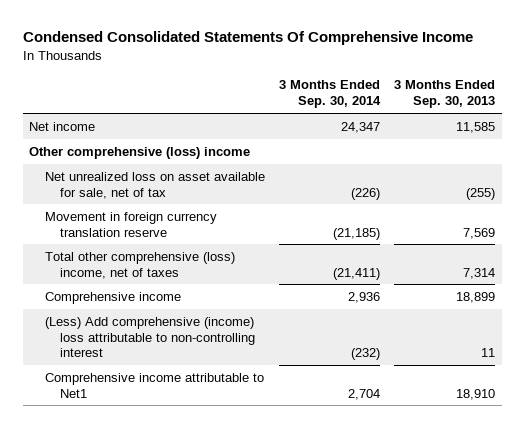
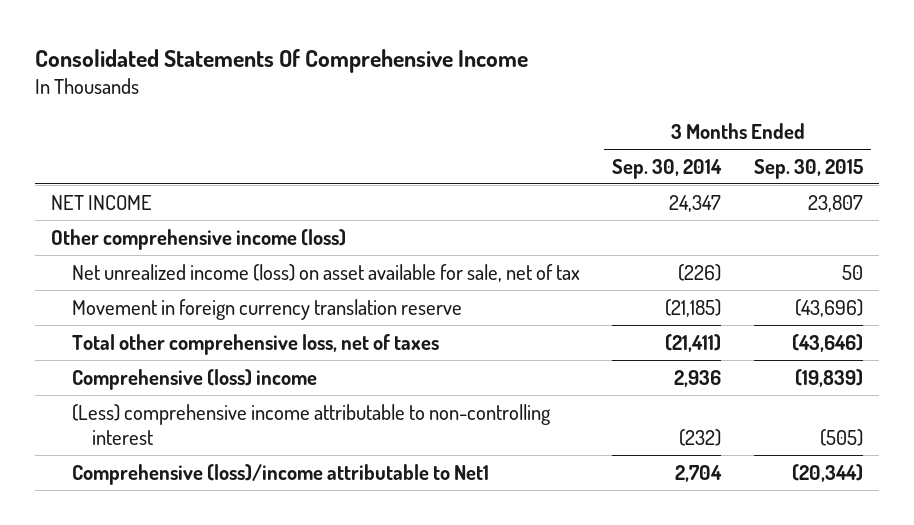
[22,31,473,46] Condensed Consolidated Statements Of Comprehensive Income -> [35,48,529,73] Consolidated Statements Of Comprehensive Income
[393,80,495,109] 3 Months Ended Sep. 30, 2013 -> none
none -> [753,159,863,180] Sep. 30, 2015
[29,121,96,131] Net income -> [51,194,153,210] NET INCOME
[29,146,251,159] Other comprehensive (loss) income -> [51,228,347,250] Other comprehensive income (loss)
[44,171,265,199] Net unrealized loss on asset available for sale, net of tax -> [71,263,580,282] Net unrealized income (loss) on asset available for sale, net of tax
[44,251,235,279] Total other comprehensive (loss) income, net of taxes -> [71,333,439,355] Total other comprehensive loss, net of taxes
[44,291,181,304] Comprehensive income -> [71,368,317,390] Comprehensive (loss) income
[44,316,255,358] (Less) Add comprehensive (income) loss attributable to non-controlling interest -> [71,403,551,445] (Less) comprehensive income attributable to non-controlling interest
[44,372,264,398] Comprehensive income attributable to Net1 -> [71,463,489,485] Comprehensive (loss)/income attributable to Net1

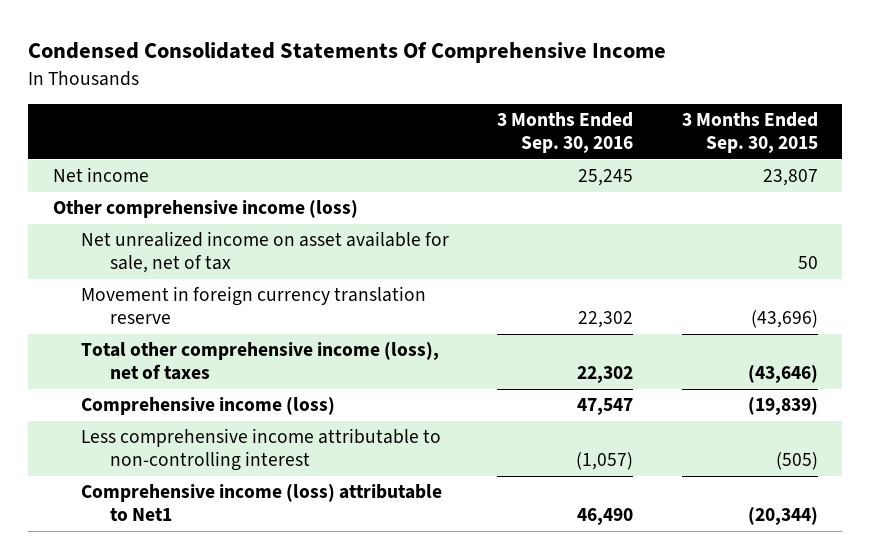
[35,48,529,73] Consolidated Statements Of Comprehensive Income -> [28,42,667,64] Condensed Consolidated Statements Of Comprehensive Income
[612,159,723,180] Sep. 30, 2014 -> none
none -> [497,112,634,154] 3 Months Ended Sep. 30, 2016
[51,194,153,210] NET INCOME -> [52,167,149,183] Net income
[71,263,580,282] Net unrealized income (loss) on asset available for sale, net of tax -> [81,231,450,274] Net unrealized income on asset available for sale, net of tax
[71,333,439,355] Total other comprehensive loss, net of taxes -> [81,342,440,381] Total other comprehensive income (loss), net of taxes
[71,368,317,390] Comprehensive (loss) income -> [81,397,336,416] Comprehensive income (loss)
[71,403,551,445] (Less) comprehensive income attributable to non-controlling interest -> [81,428,442,472] Less comprehensive income attributable to non-controlling interest
[71,463,489,485] Comprehensive (loss)/income attributable to Net1 -> [81,484,443,522] Comprehensive income (loss) attributable to Net1

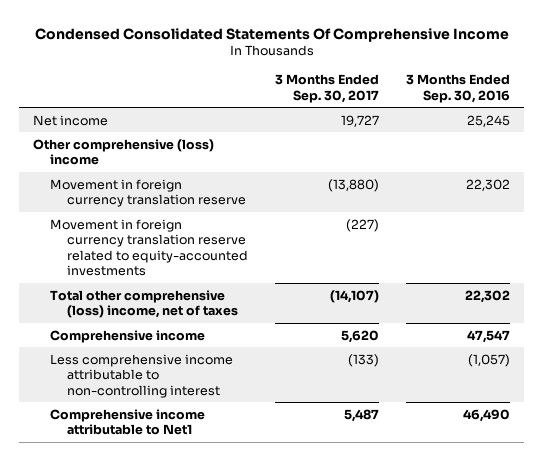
[681,112,818,154] 3 Months Ended Sep. 30, 2015 -> none
none -> [275,74,380,103] 3 Months Ended Sep. 30, 2017
[81,231,450,274] Net unrealized income on asset available for sale, net of tax -> none
[52,200,358,219] Other comprehensive income (loss) -> [32,138,214,166] Other comprehensive (loss) income
none -> [50,218,249,277] Movement in foreign currency translation reserve related to equity-accounted investments
[81,342,440,381] Total other comprehensive income (loss), net of taxes -> [50,289,239,319] Total other comprehensive (loss) income, net of taxes
[81,397,336,416] Comprehensive income (loss) -> [50,329,206,343] Comprehensive income
[81,484,443,522] Comprehensive income (loss) attributable to Net1 -> [50,408,206,436] Comprehensive income attributable to Net1

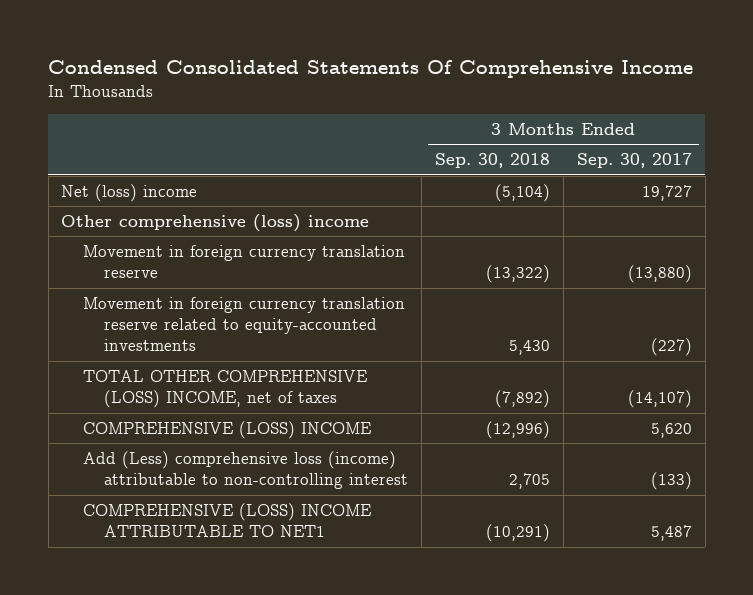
[406,74,511,103] 3 Months Ended Sep. 30, 2016 -> none
none -> [435,153,551,169] Sep. 30, 2018
[32,114,108,126] Net income -> [61,184,198,203] Net (loss) income
[50,289,239,319] Total other comprehensive (loss) income, net of taxes -> [82,370,367,409] TOTAL OTHER COMPREHENSIVE (LOSS) INCOME, net of taxes
[50,329,206,343] Comprehensive income -> [82,421,371,440] COMPREHENSIVE (LOSS) INCOME
[50,353,234,398] Less comprehensive income attributable to non-controlling interest -> [82,451,409,490] Add (Less) comprehensive loss (income) attributable to non-controlling interest
[50,408,206,436] Comprehensive income attributable to Net1 -> [82,503,371,538] COMPREHENSIVE (LOSS) INCOME ATTRIBUTABLE TO NET1

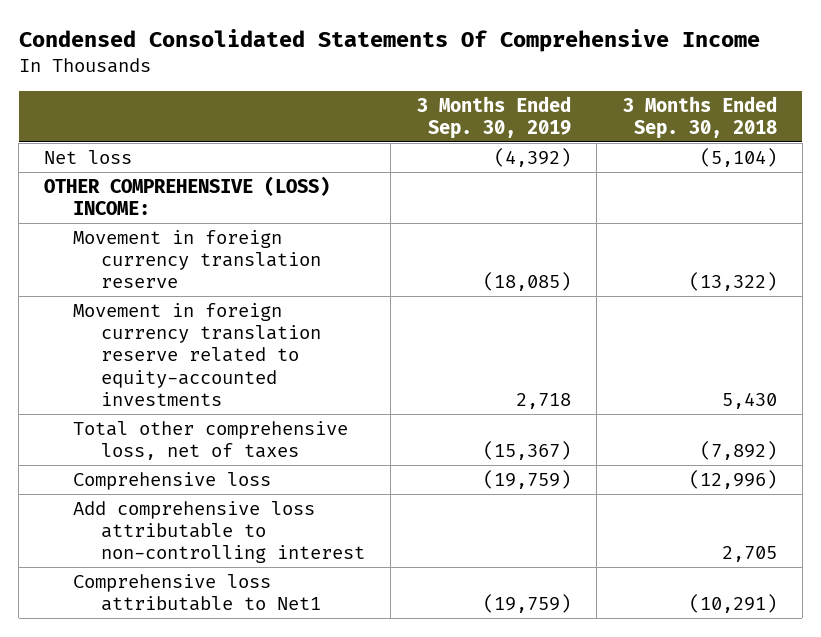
[576,153,692,169] Sep. 30, 2017 -> none
none -> [416,95,571,139] 3 Months Ended Sep. 30, 2019
[61,184,198,203] Net (loss) income -> [44,149,133,164] Net loss
[61,214,370,233] Other comprehensive (loss) income -> [44,175,331,216] OTHER COMPREHENSIVE (LOSS) INCOME:
[82,370,367,409] TOTAL OTHER COMPREHENSIVE (LOSS) INCOME, net of taxes -> [72,420,348,461] Total other comprehensive loss, net of taxes
[82,421,371,440] COMPREHENSIVE (LOSS) INCOME -> [72,471,271,490] Comprehensive loss
[82,451,409,490] Add (Less) comprehensive loss (income) attributable to non-controlling interest -> [72,500,365,564] Add comprehensive loss attributable to non-controlling interest
[82,503,371,538] COMPREHENSIVE (LOSS) INCOME ATTRIBUTABLE TO NET1 -> [72,573,321,612] Comprehensive loss attributable to Net1

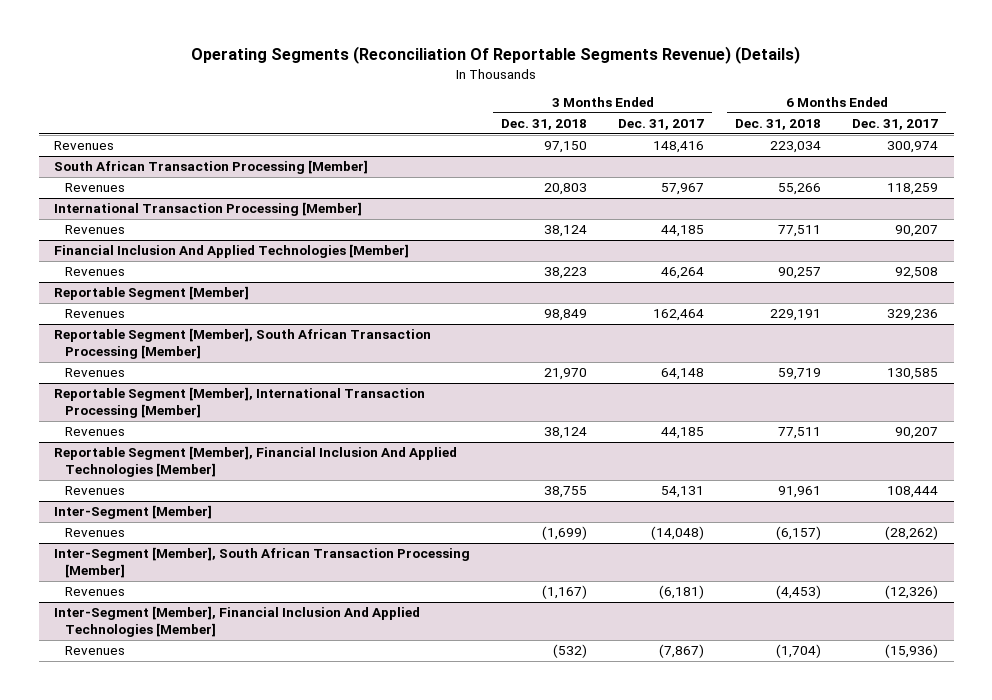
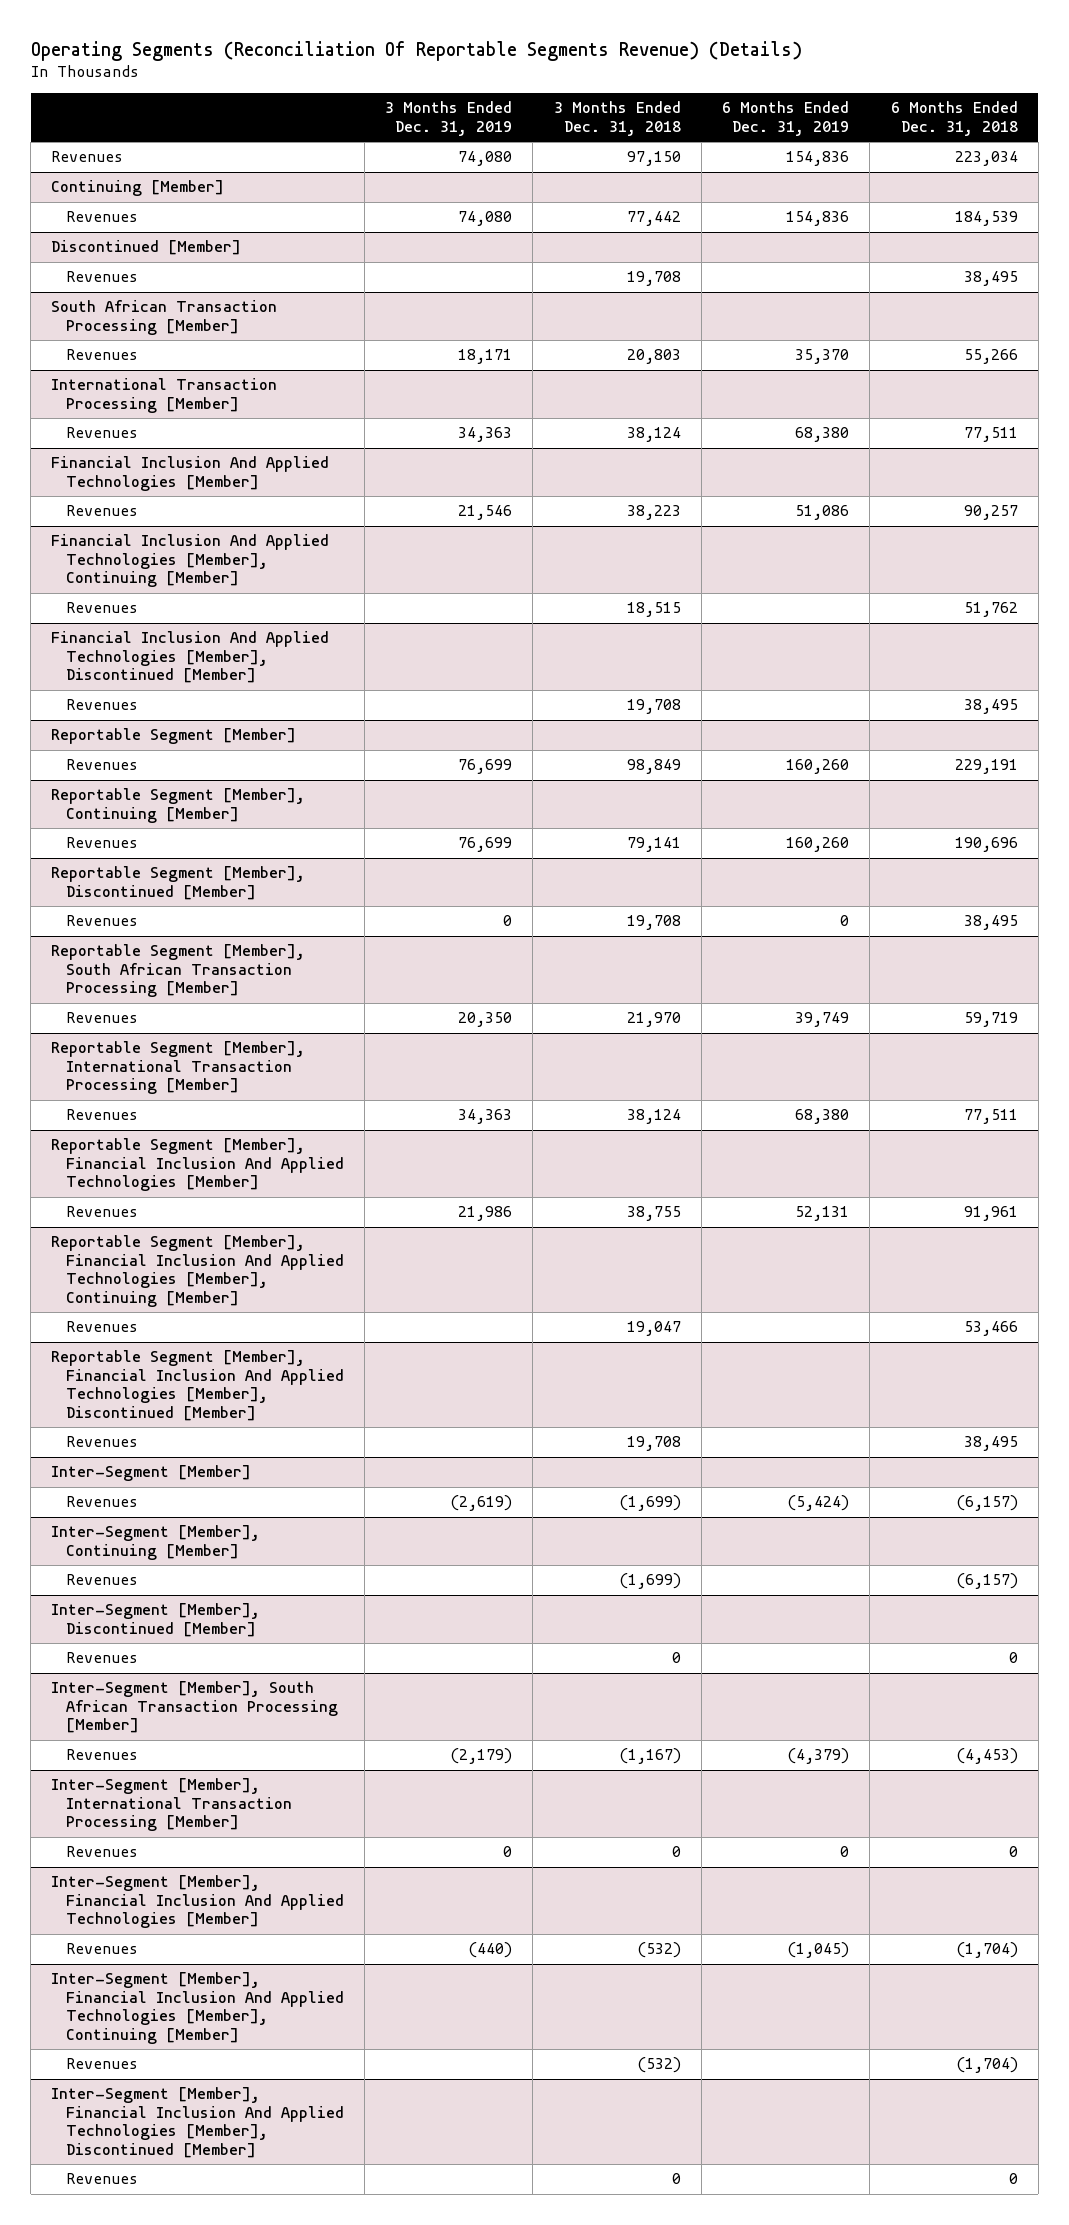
[618,119,705,131] Dec. 31, 2017 -> none
[852,119,939,131] Dec. 31, 2017 -> none
none -> [385,101,513,136] 3 Months Ended Dec. 31, 2019
none -> [722,101,850,136] 6 Months Ended Dec. 31, 2019
none -> [51,180,225,197] Continuing [Member]
none -> [65,211,138,223] Revenues
none -> [51,240,242,256] Discontinued [Member]
none -> [65,271,138,283] Revenues
none -> [51,534,330,588] Financial Inclusion And Applied Technologies [Member], Continuing [Member]
none -> [65,602,138,614] Revenues
none -> [51,631,330,684] Financial Inclusion And Applied Technologies [Member], Discontinued [Member]
none -> [65,699,138,711] Revenues
none -> [51,788,306,823] Reportable Segment [Member], Continuing [Member]
none -> [65,837,138,849] Revenues
none -> [51,866,306,900] Reportable Segment [Member], Discontinued [Member]
none -> [65,915,138,927] Revenues
none -> [51,1235,344,1307] Reportable Segment [Member], Financial Inclusion And Applied Technologies [Member], Continuing [Member]
none -> [65,1321,138,1333] Revenues
none -> [51,1350,344,1421] Reportable Segment [Member], Financial Inclusion And Applied Technologies [Member], Discontinued [Member]
none -> [65,1436,138,1448] Revenues
none -> [51,1525,261,1560] Inter-Segment [Member], Continuing [Member]
none -> [65,1574,138,1586] Revenues
none -> [51,1603,261,1637] Inter-Segment [Member], Discontinued [Member]
none -> [65,1652,138,1664] Revenues
none -> [51,1778,292,1832] Inter-Segment [Member], International Transaction Processing [Member]
none -> [65,1846,138,1858] Revenues
none -> [51,1972,344,2044] Inter-Segment [Member], Financial Inclusion And Applied Technologies [Member], Continuing [Member]
none -> [65,2058,138,2070] Revenues
none -> [51,2087,344,2158] Inter-Segment [Member], Financial Inclusion And Applied Technologies [Member], Discontinued [Member]
none -> [65,2173,138,2185] Revenues

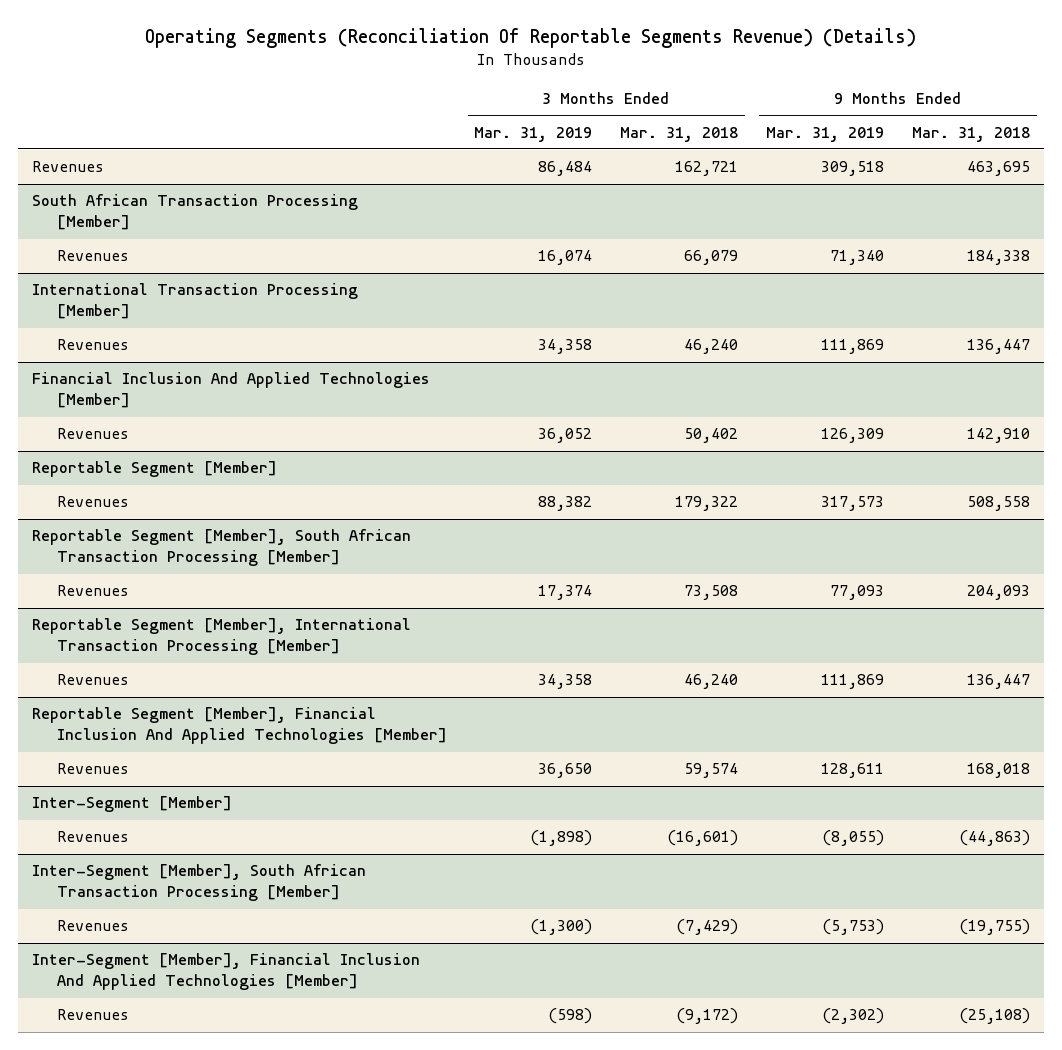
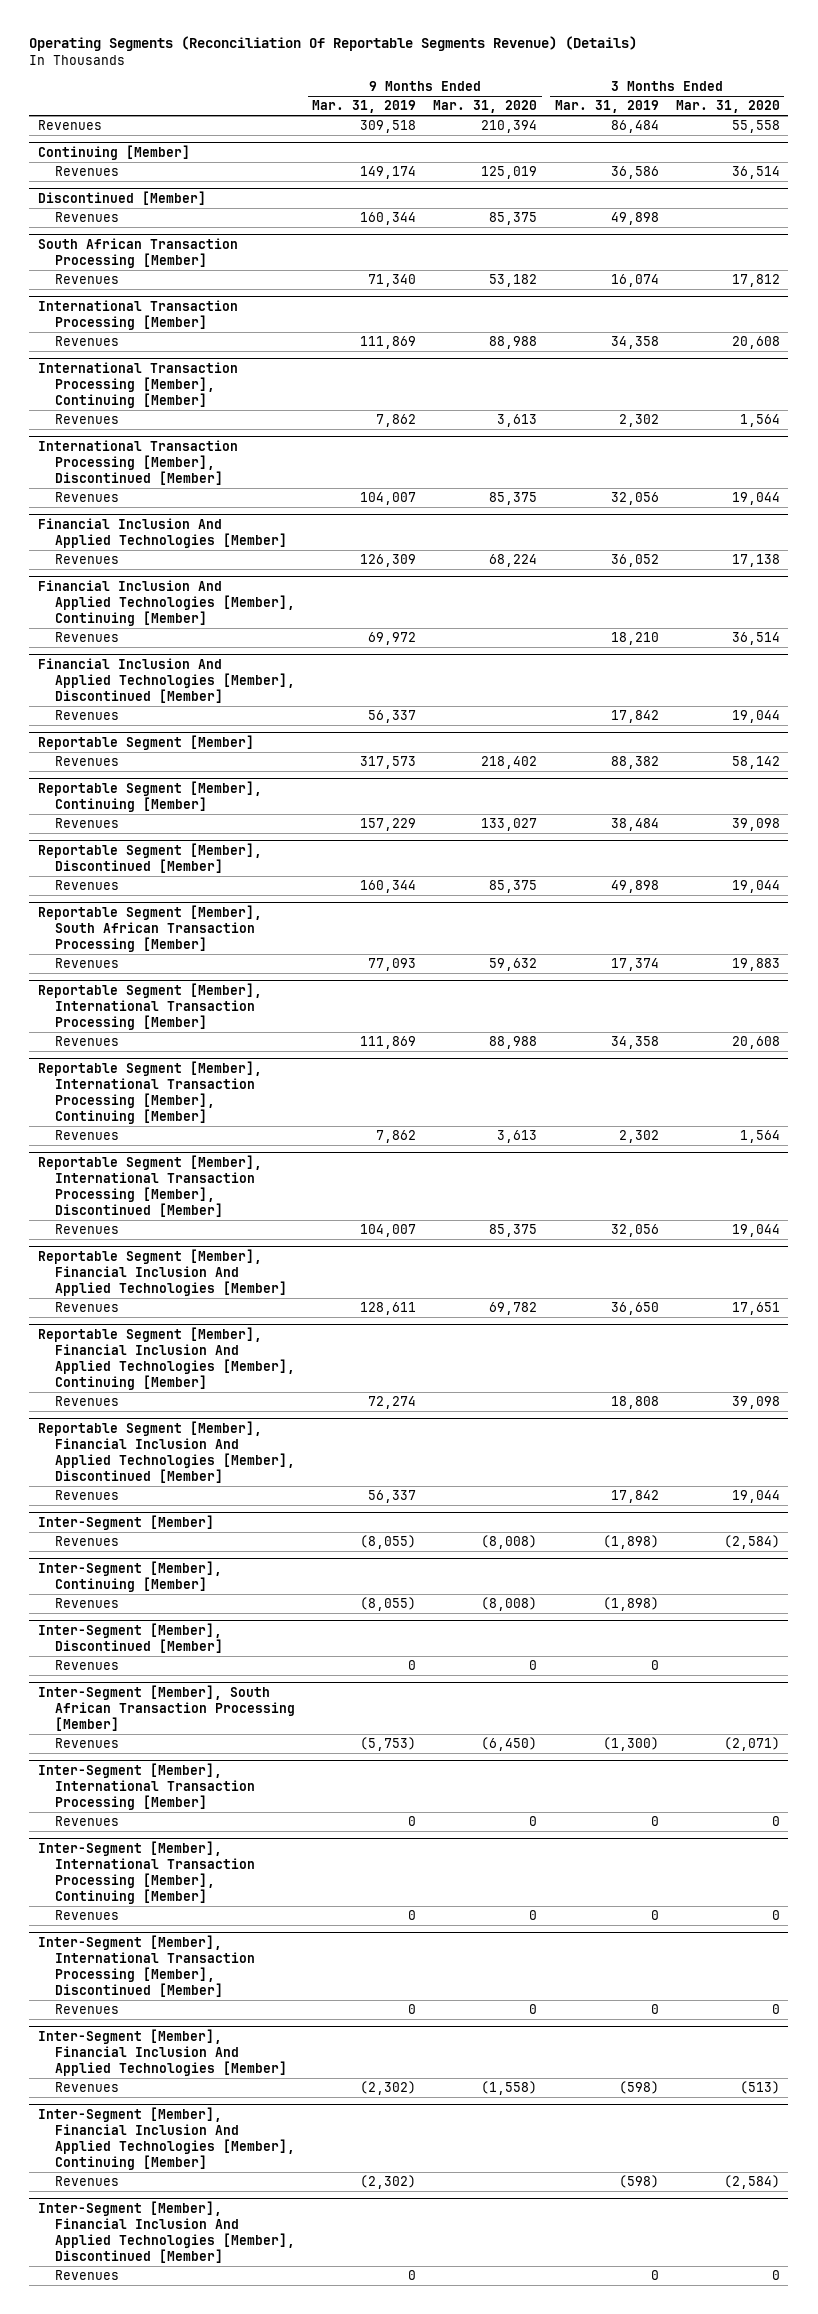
[620,126,739,142] Mar. 31, 2018 -> none
[911,126,1030,142] Mar. 31, 2018 -> none
none -> [433,100,538,114] Mar. 31, 2020
none -> [675,100,780,114] Mar. 31, 2020
none -> [38,144,191,160] Continuing [Member]
none -> [54,166,119,177] Revenues
none -> [38,190,207,205] Discontinued [Member]
none -> [54,212,119,223] Revenues
none -> [38,361,239,408] International Transaction Processing [Member], Continuing [Member]
none -> [54,414,119,425] Revenues
none -> [38,439,239,485] International Transaction Processing [Member], Discontinued [Member]
none -> [54,492,119,503] Revenues
none -> [38,579,295,626] Financial Inclusion And Applied Technologies [Member], Continuing [Member]
none -> [54,632,119,643] Revenues
none -> [38,657,295,703] Financial Inclusion And Applied Technologies [Member], Discontinued [Member]
none -> [54,710,119,721] Revenues
none -> [38,780,263,812] Reportable Segment [Member], Continuing [Member]
none -> [54,818,119,829] Revenues
none -> [38,842,263,873] Reportable Segment [Member], Discontinued [Member]
none -> [54,880,119,891] Revenues
none -> [38,1060,263,1124] Reportable Segment [Member], International Transaction Processing [Member], Continuing [Member]
none -> [54,1130,119,1141] Revenues
none -> [38,1154,263,1217] Reportable Segment [Member], International Transaction Processing [Member], Discontinued [Member]
none -> [54,1224,119,1235] Revenues
none -> [38,1326,295,1390] Reportable Segment [Member], Financial Inclusion And Applied Technologies [Member], Continuing [Member]
none -> [54,1396,119,1407] Revenues
none -> [38,1420,295,1483] Reportable Segment [Member], Financial Inclusion And Applied Technologies [Member], Discontinued [Member]
none -> [54,1490,119,1501] Revenues
none -> [38,1560,223,1592] Inter-Segment [Member], Continuing [Member]
none -> [54,1598,119,1609] Revenues
none -> [38,1622,223,1653] Inter-Segment [Member], Discontinued [Member]
none -> [54,1660,119,1671] Revenues
none -> [38,1762,255,1810] Inter-Segment [Member], International Transaction Processing [Member]
none -> [54,1816,119,1827] Revenues
none -> [38,1840,255,1904] Inter-Segment [Member], International Transaction Processing [Member], Continuing [Member]
none -> [54,1910,119,1921] Revenues
none -> [38,1934,255,1997] Inter-Segment [Member], International Transaction Processing [Member], Discontinued [Member]
none -> [54,2004,119,2015] Revenues
none -> [38,2106,295,2170] Inter-Segment [Member], Financial Inclusion And Applied Technologies [Member], Continuing [Member]
none -> [54,2176,119,2187] Revenues
none -> [38,2200,295,2263] Inter-Segment [Member], Financial Inclusion And Applied Technologies [Member], Discontinued [Member]
none -> [54,2270,119,2281] Revenues

